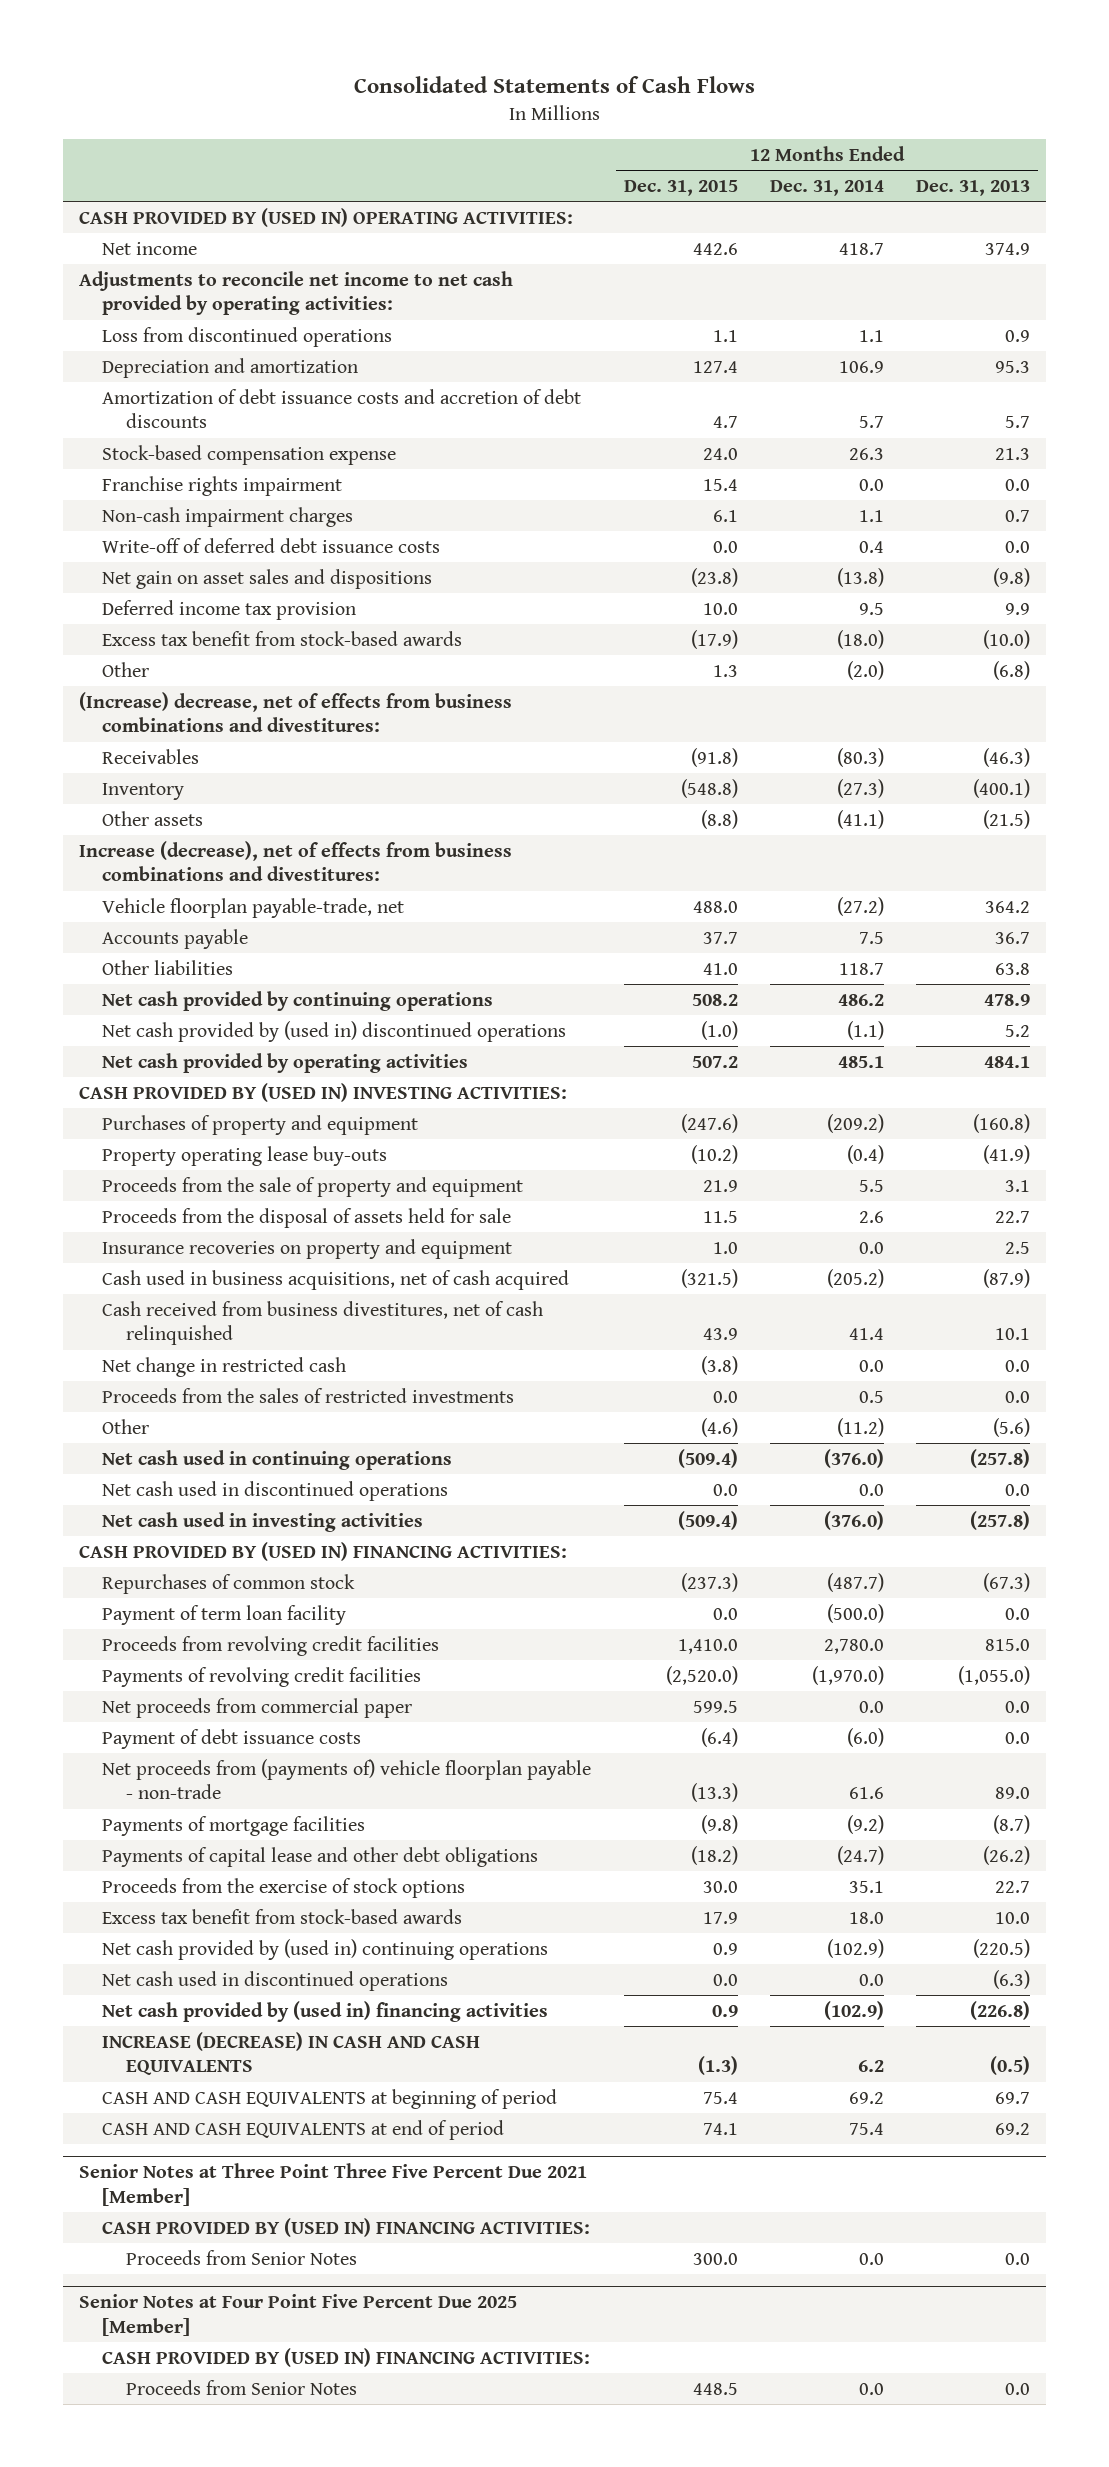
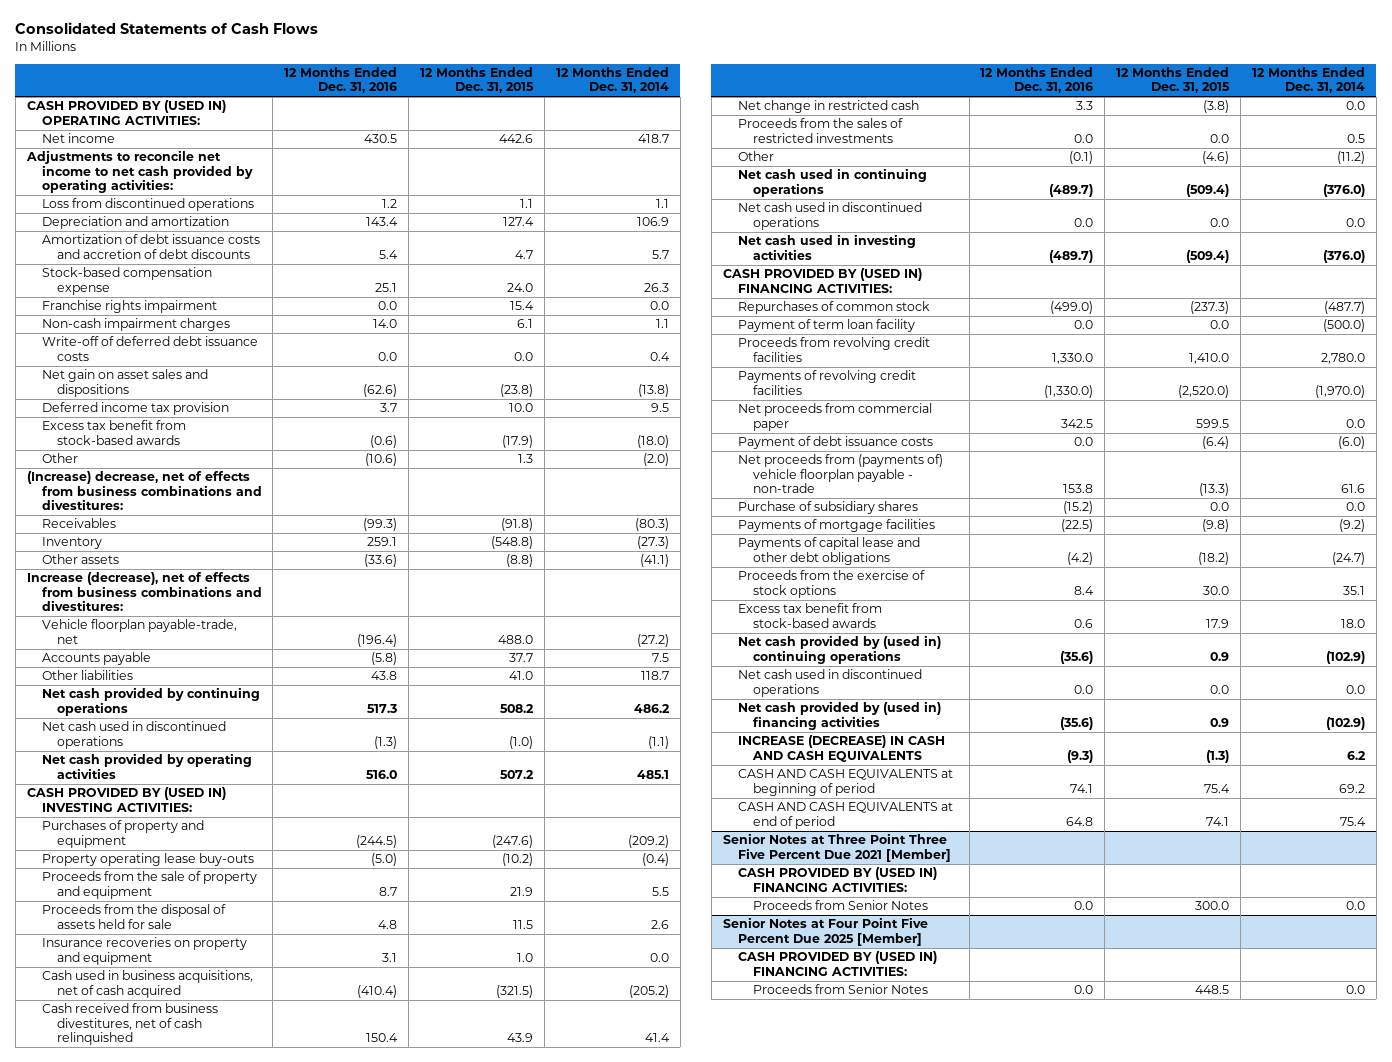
[916,179,1031,196] Dec. 31, 2013 -> none
none -> [284,66,398,94] 12 Months Ended Dec. 31, 2016
[102,1020,567,1042] Net cash provided by (used in) discontinued operations -> [41,721,226,749] Net cash used in discontinued operations
none -> [737,501,918,515] Purchase of subsidiary shares

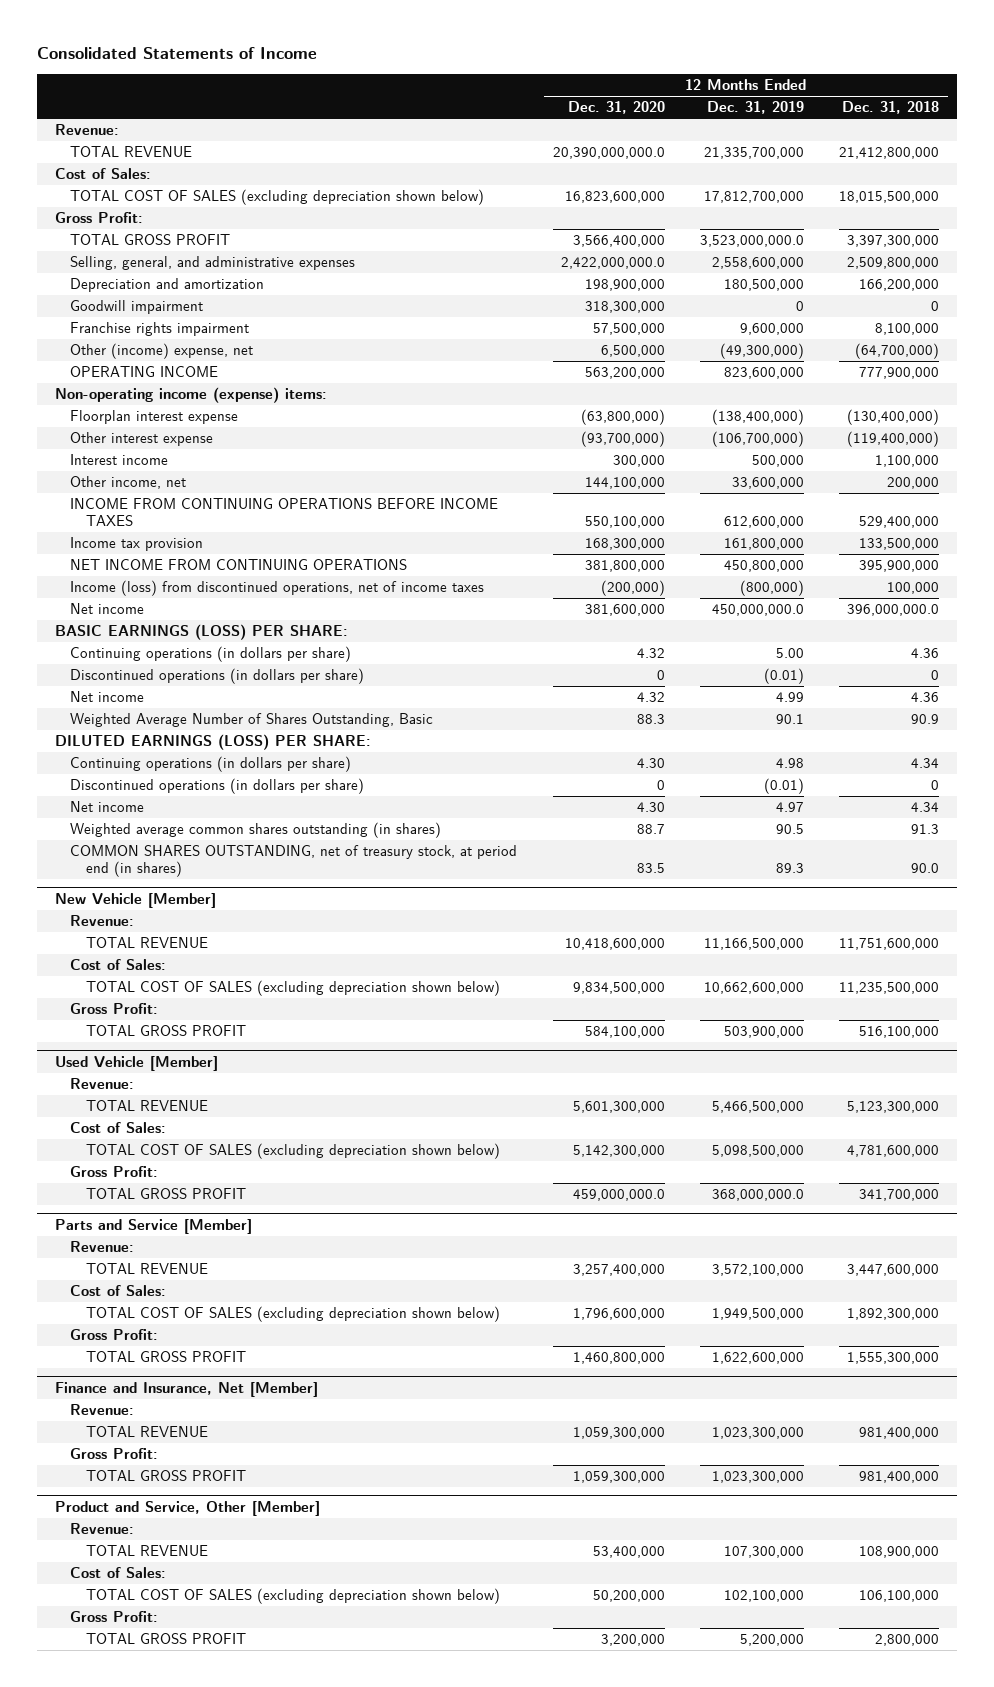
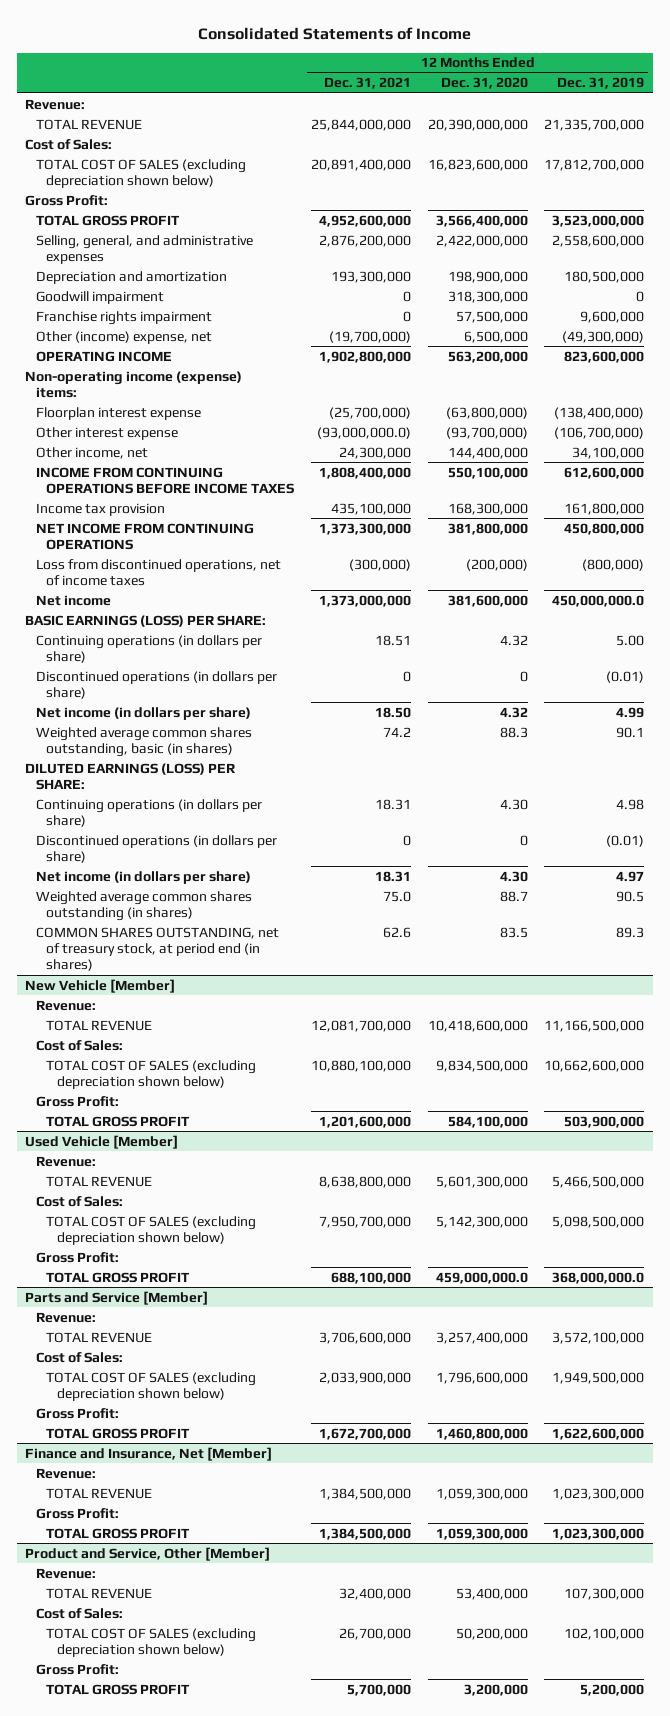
[842,101,940,115] Dec. 31, 2018 -> none
none -> [324,77,412,90] Dec. 31, 2021
[552,147,665,160] 20,390,000,000.0 -> [427,118,528,131] 20,390,000,000
[700,235,805,248] 3,523,000,000.0 -> [552,214,645,227] 3,523,000,000
[560,257,665,270] 2,422,000,000.0 -> [435,234,528,247] 2,422,000,000
[70,454,169,466] Interest income -> none
[584,477,665,490] 144,100,000 -> [447,446,528,459] 144,400,000
[732,477,805,490] 33,600,000 -> [572,446,645,459] 34,100,000
[70,580,485,597] Income (loss) from discontinued operations, net of income taxes -> [35,558,281,586] Loss from discontinued operations, net of income taxes
[70,691,145,703] Net income -> [35,706,251,720] Net income (in dollars per share)
[70,713,434,728] Weighted Average Number of Shares Outstanding, Basic -> [35,726,252,757] Weighted average common shares outstanding, basic (in shares)
[70,801,145,813] Net income -> [35,870,251,884] Net income (in dollars per share)

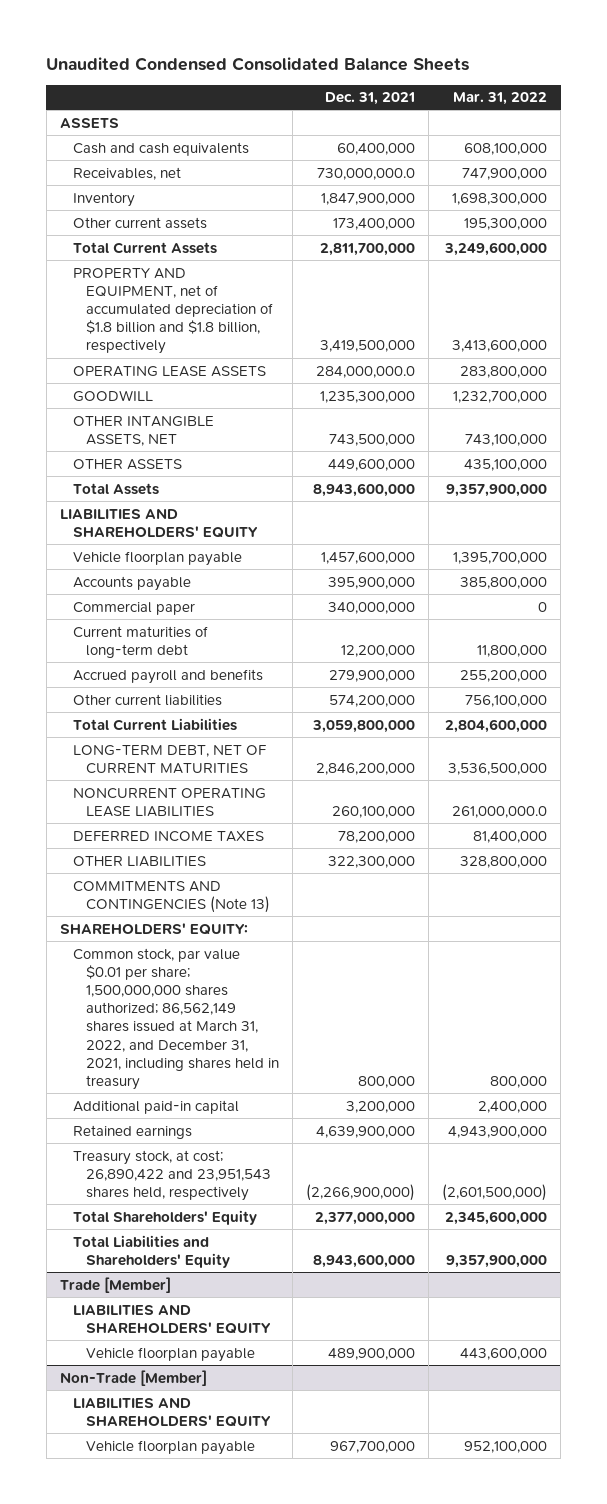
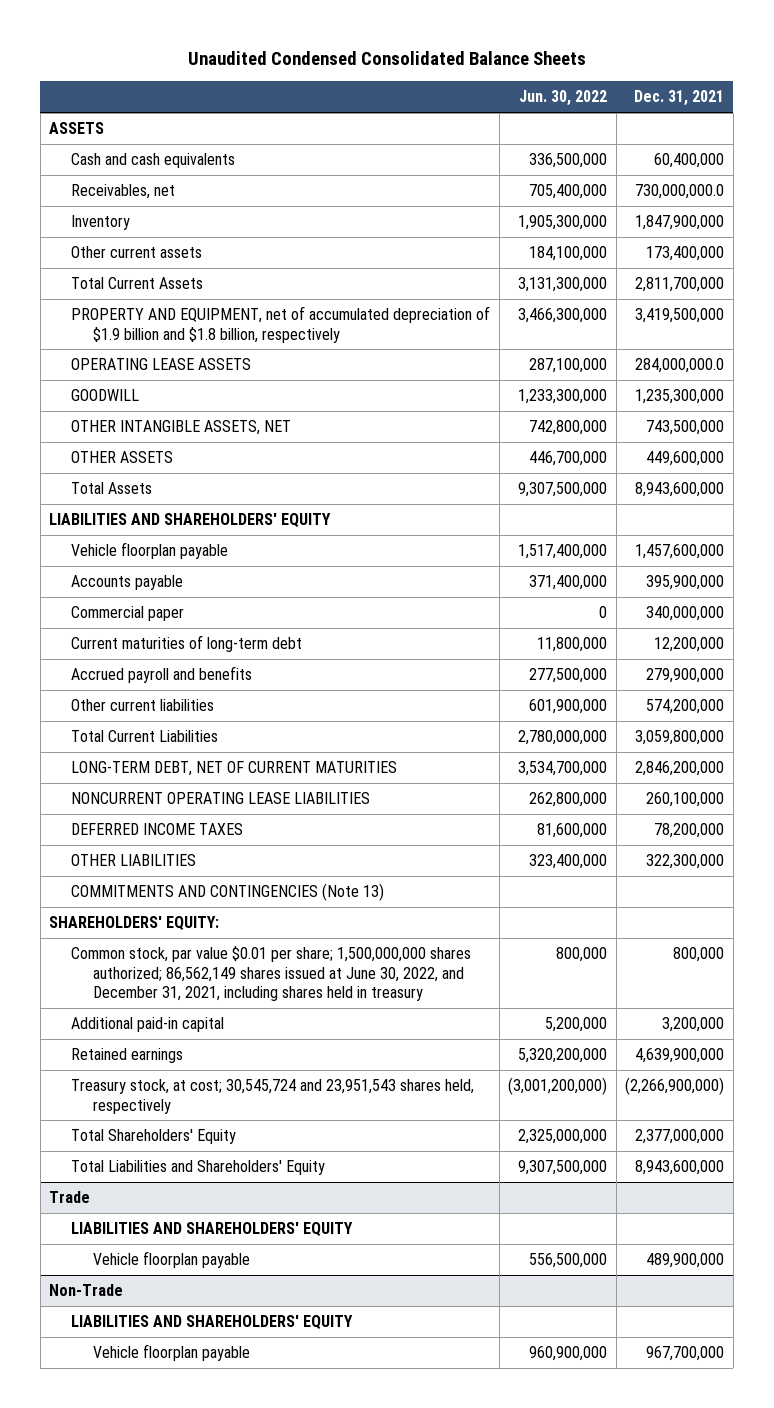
[453,92,548,106] Mar. 31, 2022 -> none
none -> [519,90,608,107] Jun. 30, 2022
[72,267,274,355] PROPERTY AND EQUIPMENT, net of accumulated depreciation of $1.8 billion and $1.8 billion, respectively -> [71,306,491,343] PROPERTY AND EQUIPMENT, net of accumulated depreciation of $1.9 billion and $1.8 billion, respectively
[72,947,280,1091] Common stock, par value $0.01 per share; 1,500,000,000 shares authorized; 86,562,149 shares issued at March 31, 2022, and December 31, 2021, including shares held in treasury -> [71,946,472,1001] Common stock, par value $0.01 per share; 1,500,000,000 shares authorized; 86,562,149 shares issued at June 30, 2022, and December 31, 2021, including shares held in treasury
[72,1149,272,1201] Treasury stock, at cost; 26,890,422 and 23,951,543 shares held, respectively -> [71,1079,475,1114] Treasury stock, at cost; 30,545,724 and 23,951,543 shares held, respectively
[59,1276,171,1293] Trade [Member] -> [49,1191,91,1204] Trade
[59,1369,207,1386] Non-Trade [Member] -> [49,1284,124,1297] Non-Trade

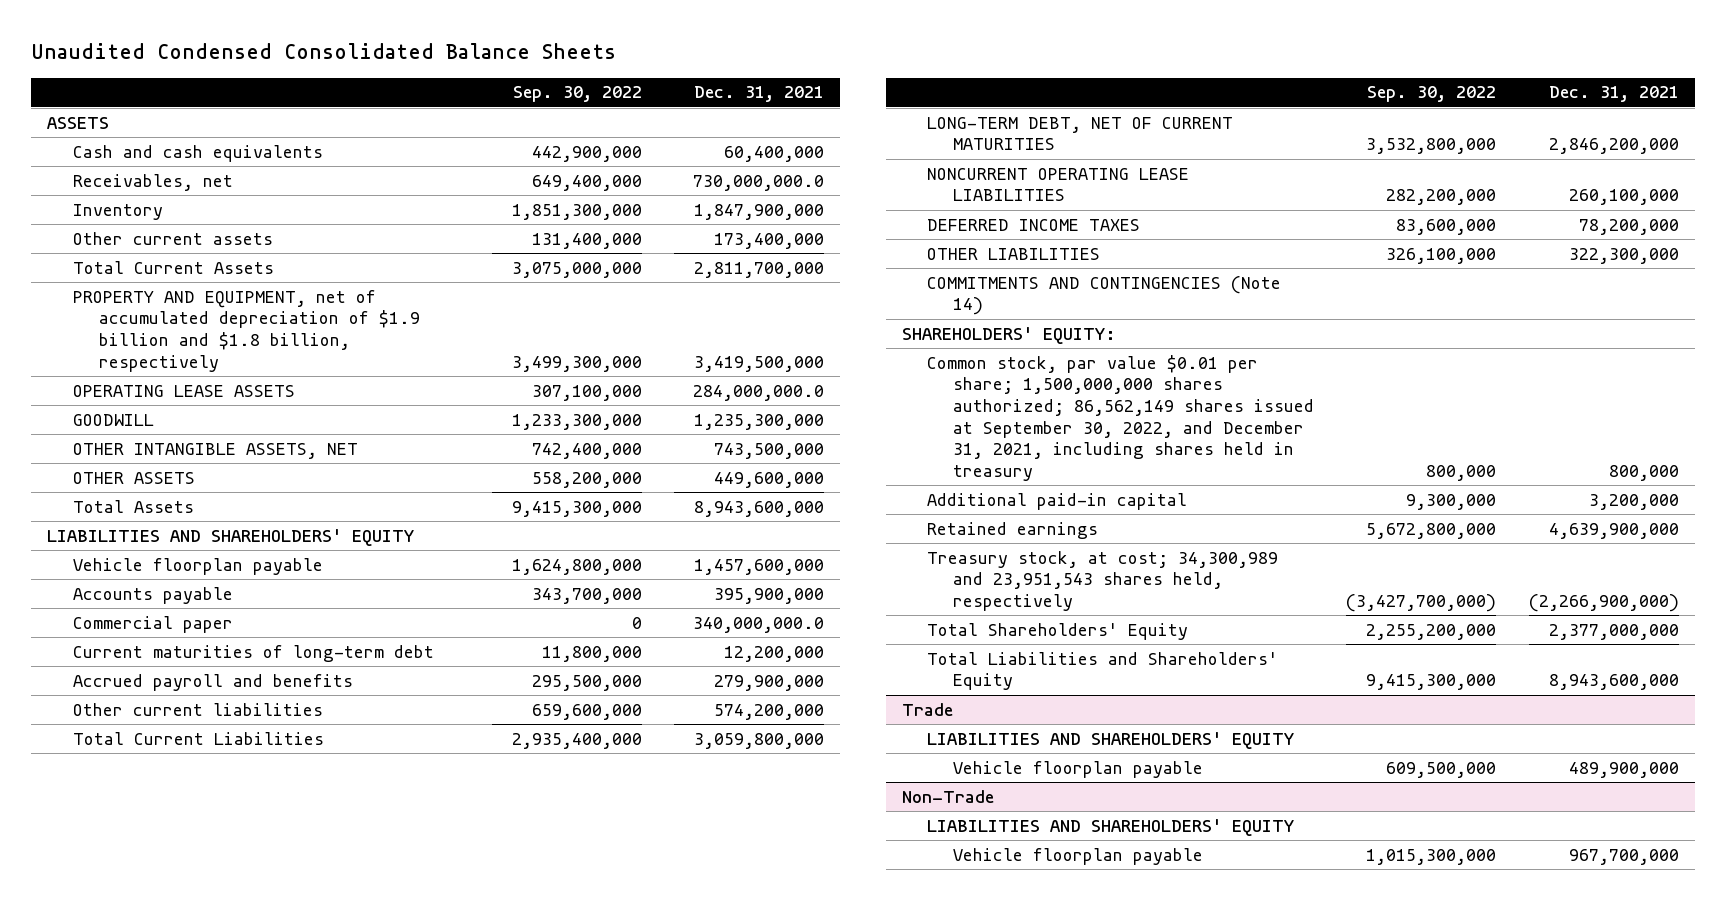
[519,90,608,107] Jun. 30, 2022 -> none
none -> [513,86,643,103] Sep. 30, 2022
[646,606,725,622] 340,000,000 -> [693,616,825,633] 340,000,000.0
[71,883,385,902] COMMITMENTS AND CONTINGENCIES (Note 13) -> [927,275,1282,316] COMMITMENTS AND CONTINGENCIES (Note 14)
[71,946,472,1001] Common stock, par value $0.01 per share; 1,500,000,000 shares authorized; 86,562,149 shares issued at June 30, 2022, and December 31, 2021, including shares held in treasury -> [927,354,1315,481] Common stock, par value $0.01 per share; 1,500,000,000 shares authorized; 86,562,149 shares issued at September 30, 2022, and December 31, 2021, including shares held in treasury
[71,1079,475,1114] Treasury stock, at cost; 30,545,724 and 23,951,543 shares held, respectively -> [927,550,1279,611] Treasury stock, at cost; 34,300,989 and 23,951,543 shares held, respectively

